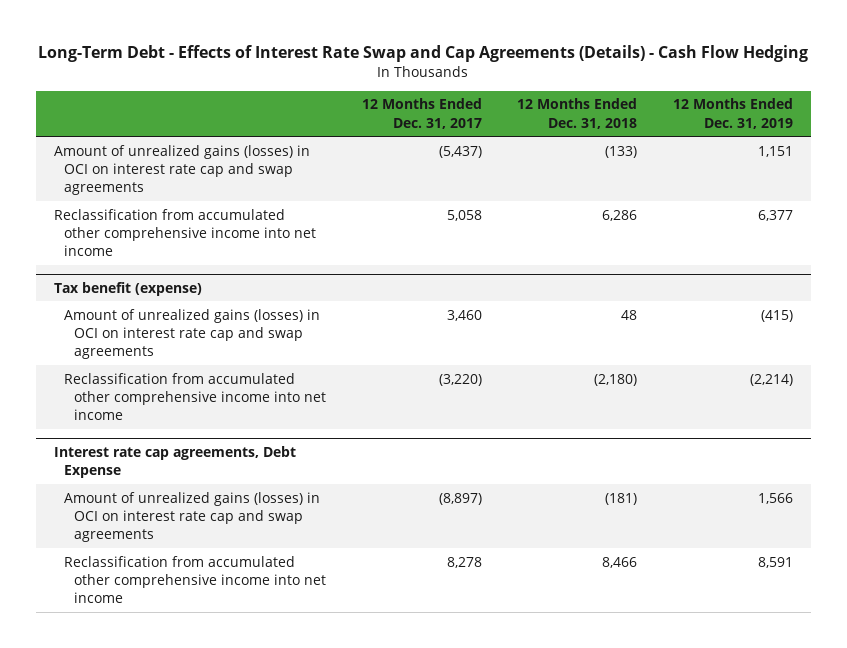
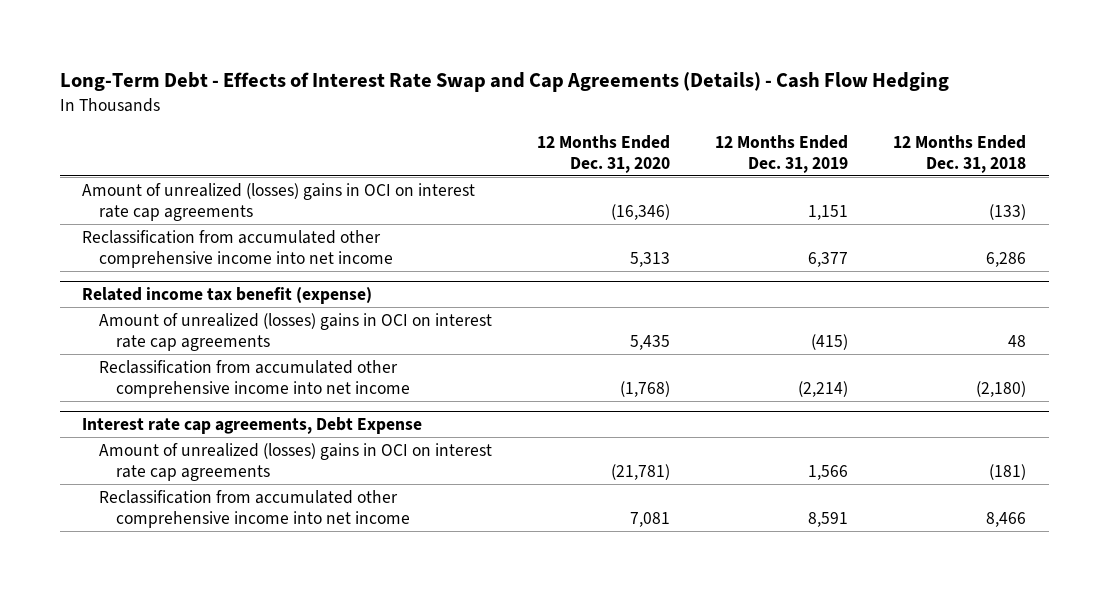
[361,98,482,129] 12 Months Ended Dec. 31, 2017 -> none
none -> [537,134,671,173] 12 Months Ended Dec. 31, 2020
[53,144,310,196] Amount of unrealized gains (losses) in OCI on interest rate cap and swap agreements -> [82,182,476,221] Amount of unrealized (losses) gains in OCI on interest rate cap agreements
[53,281,202,296] Tax benefit (expense) -> [82,287,373,305] Related income tax benefit (expense)
[63,308,320,360] Amount of unrealized gains (losses) in OCI on interest rate cap and swap agreements -> [99,312,493,351] Amount of unrealized (losses) gains in OCI on interest rate cap agreements
[63,491,320,543] Amount of unrealized gains (losses) in OCI on interest rate cap and swap agreements -> [99,442,493,481] Amount of unrealized (losses) gains in OCI on interest rate cap agreements

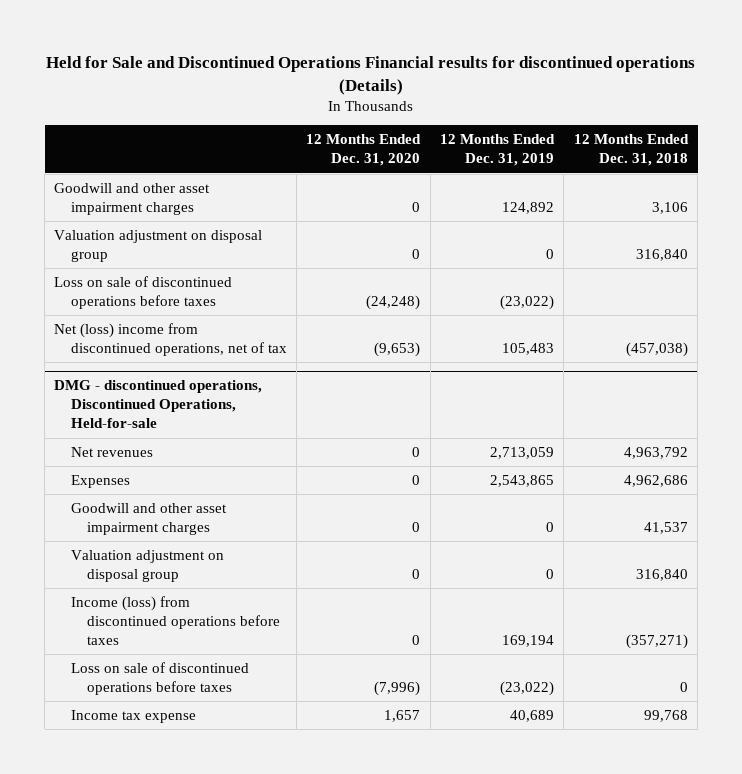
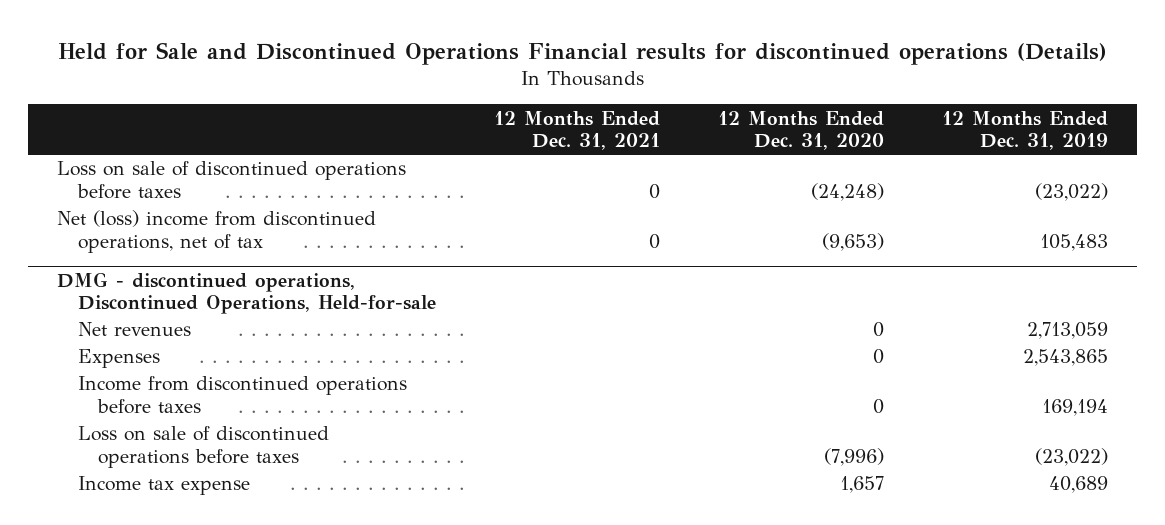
[573,134,689,167] 12 Months Ended Dec. 31, 2018 -> none
none -> [493,110,660,151] 12 Months Ended Dec. 31, 2021
[54,182,211,215] Goodwill and other asset impairment charges -> none
[54,229,263,262] Valuation adjustment on disposal group -> none
[70,502,227,535] Goodwill and other asset impairment charges -> none
[70,549,224,582] Valuation adjustment on disposal group -> none
[70,595,280,645] Income (loss) from discontinued operations before taxes -> [77,376,407,415] Income from discontinued operations before taxes

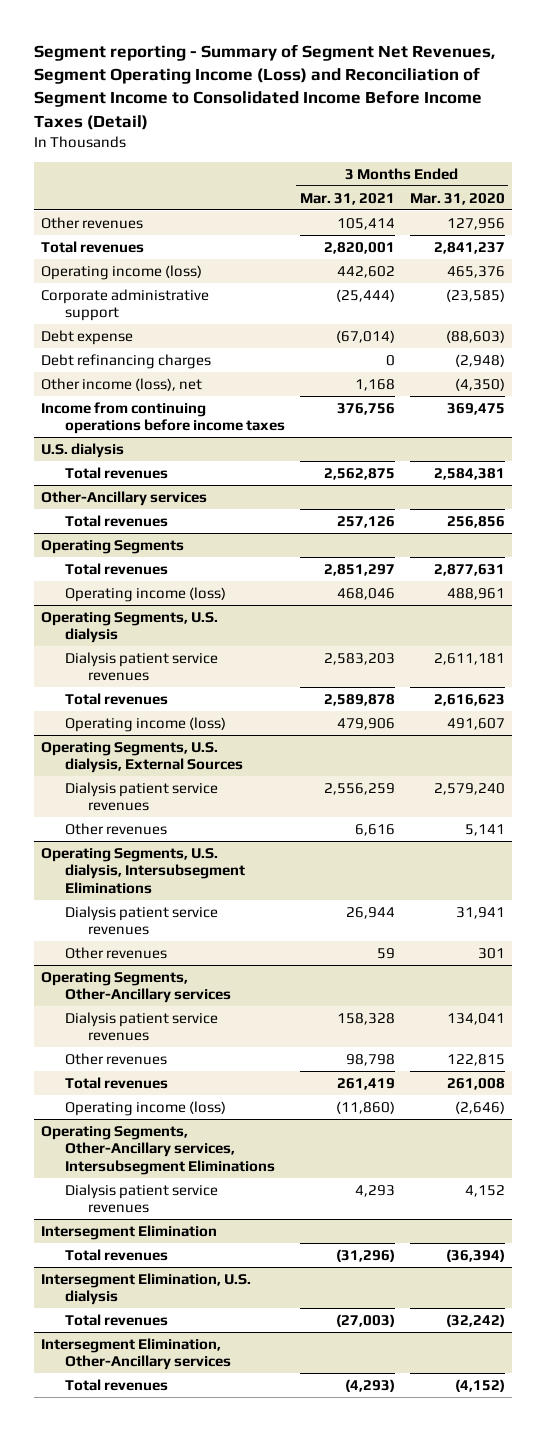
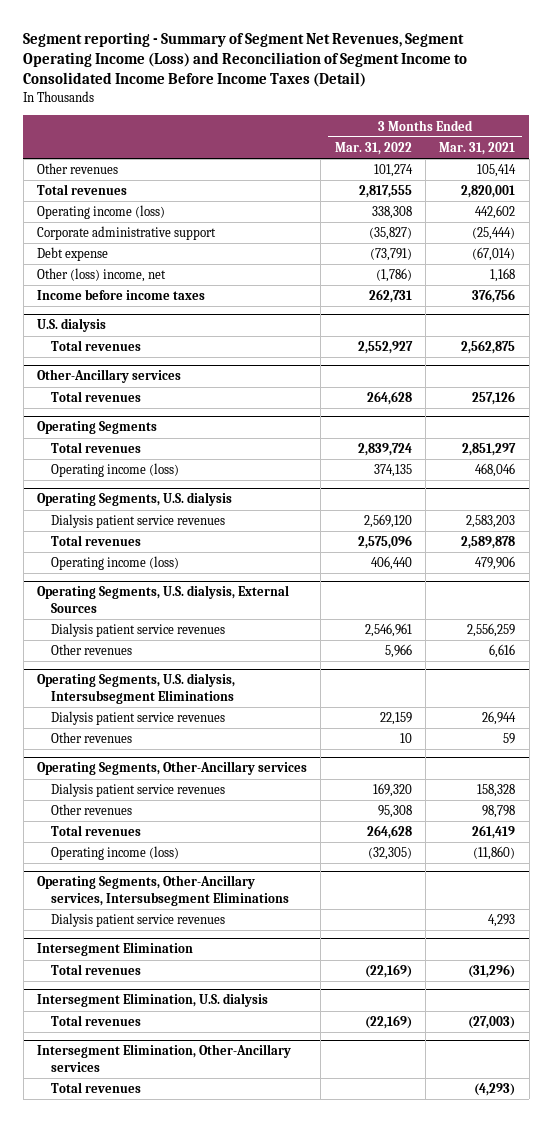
[409,192,505,205] Mar. 31, 2020 -> none
none -> [334,142,412,156] Mar. 31, 2022
[41,353,212,369] Debt refinancing charges -> none
[41,377,203,391] Other income (loss), net -> [37,268,167,283] Other (loss) income, net
[41,401,285,435] Income from continuing operations before income taxes -> [37,289,206,301] Income before income taxes

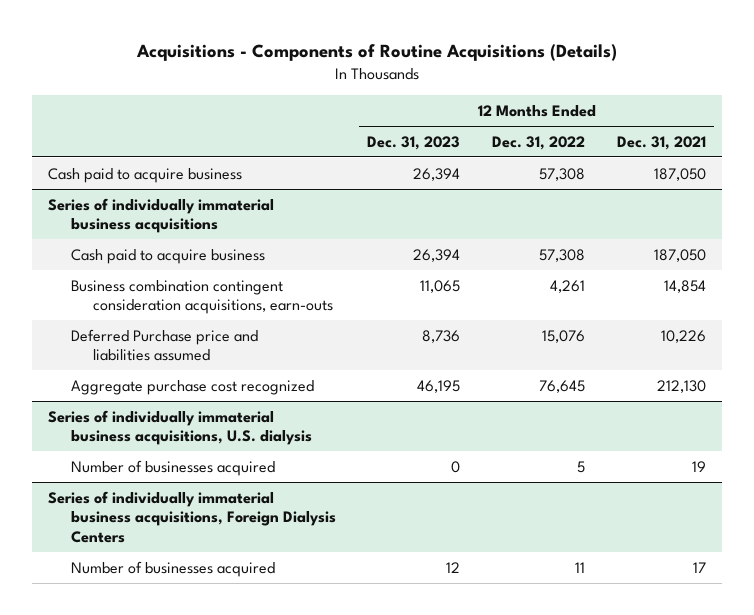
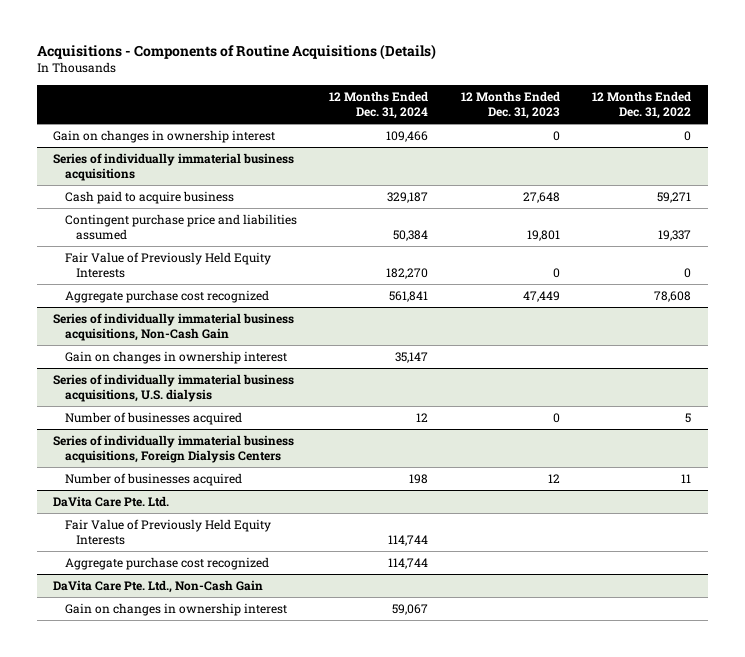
[616,135,706,150] Dec. 31, 2021 -> none
none -> [329,90,429,119] 12 Months Ended Dec. 31, 2024
[48,167,243,183] Cash paid to acquire business -> none
none -> [53,130,276,144] Gain on changes in ownership interest
[70,279,334,315] Business combination contingent consideration acquisitions, earn-outs -> none
[413,248,461,262] 26,394 -> [522,192,560,204] 27,648
[539,248,586,262] 57,308 -> [657,192,692,204] 59,271
[70,328,258,362] Deferred Purchase price and liabilities assumed -> [64,214,297,241] Contingent purchase price and liabilities assumed
[422,329,461,343] 8,736 -> [526,230,560,242] 19,801
[542,329,586,343] 15,076 -> [658,230,692,242] 19,337
none -> [64,252,271,279] Fair Value of Previously Held Equity Interests
[417,379,461,393] 46,195 -> [522,291,560,303] 47,449
[539,379,586,393] 76,645 -> [654,291,692,303] 78,608
none -> [53,313,295,342] Series of individually immaterial business acquisitions, Non-Cash Gain
none -> [64,351,287,365] Gain on changes in ownership interest
none -> [53,496,170,508] DaVita Care Pte. Ltd.
none -> [64,519,271,546] Fair Value of Previously Held Equity Interests
none -> [64,557,269,571] Aggregate purchase cost recognized
none -> [53,580,264,594] DaVita Care Pte. Ltd., Non-Cash Gain
none -> [64,603,287,617] Gain on changes in ownership interest

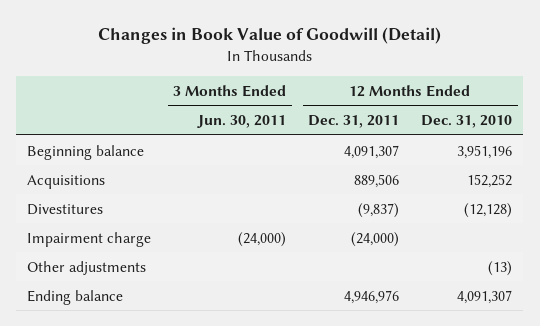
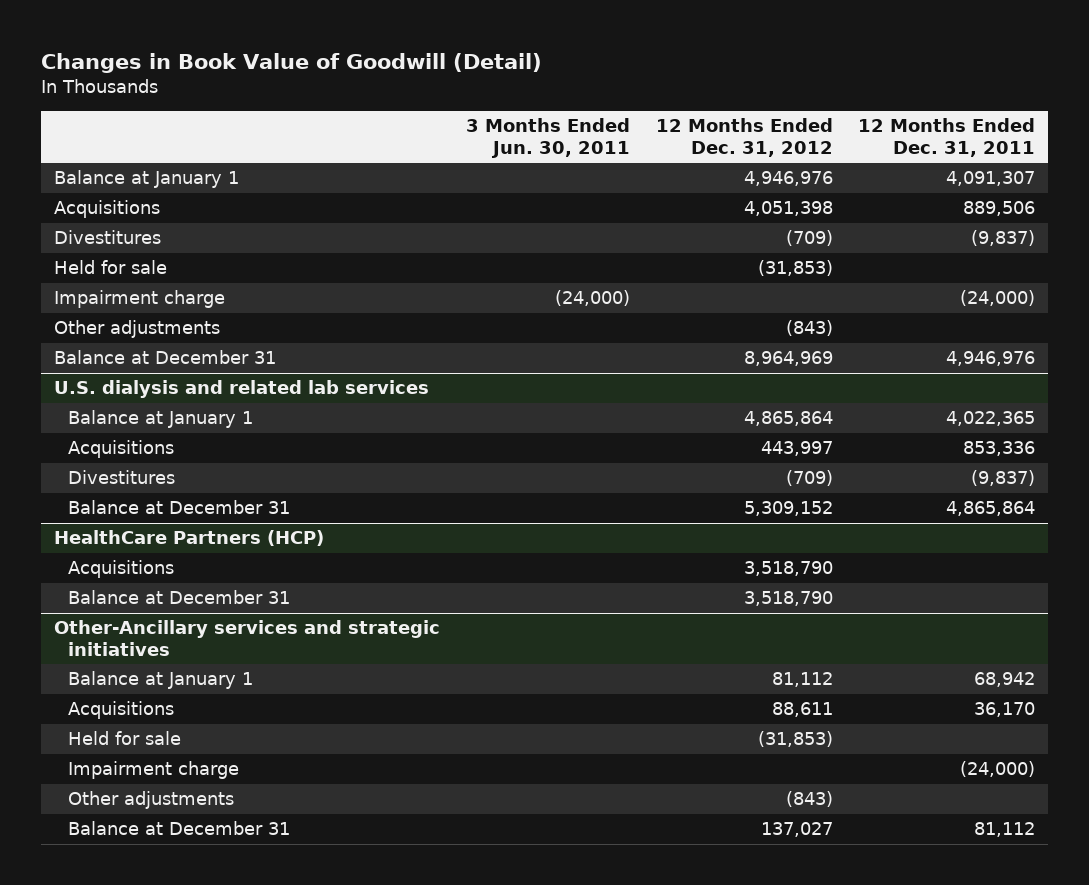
[421,114,513,128] Dec. 31, 2010 -> none
none -> [655,118,833,157] 12 Months Ended Dec. 31, 2012
[27,144,145,160] Beginning balance -> [54,170,240,189] Balance at January 1
none -> [54,260,168,275] Held for sale
[27,289,124,305] Ending balance -> [54,350,277,365] Balance at December 31
none -> [54,380,430,399] U.S. dialysis and related lab services
none -> [68,410,254,429] Balance at January 1
none -> [68,440,175,459] Acquisitions
none -> [68,470,176,485] Divestitures
none -> [68,500,291,515] Balance at December 31
none -> [54,530,325,547] HealthCare Partners (HCP)
none -> [68,560,175,579] Acquisitions
none -> [68,590,291,605] Balance at December 31
none -> [54,620,441,657] Other-Ancillary services and strategic initiatives
none -> [68,671,254,690] Balance at January 1
none -> [68,701,175,720] Acquisitions
none -> [68,731,182,746] Held for sale
none -> [68,761,240,780] Impairment charge
none -> [68,791,235,810] Other adjustments
none -> [68,821,291,836] Balance at December 31

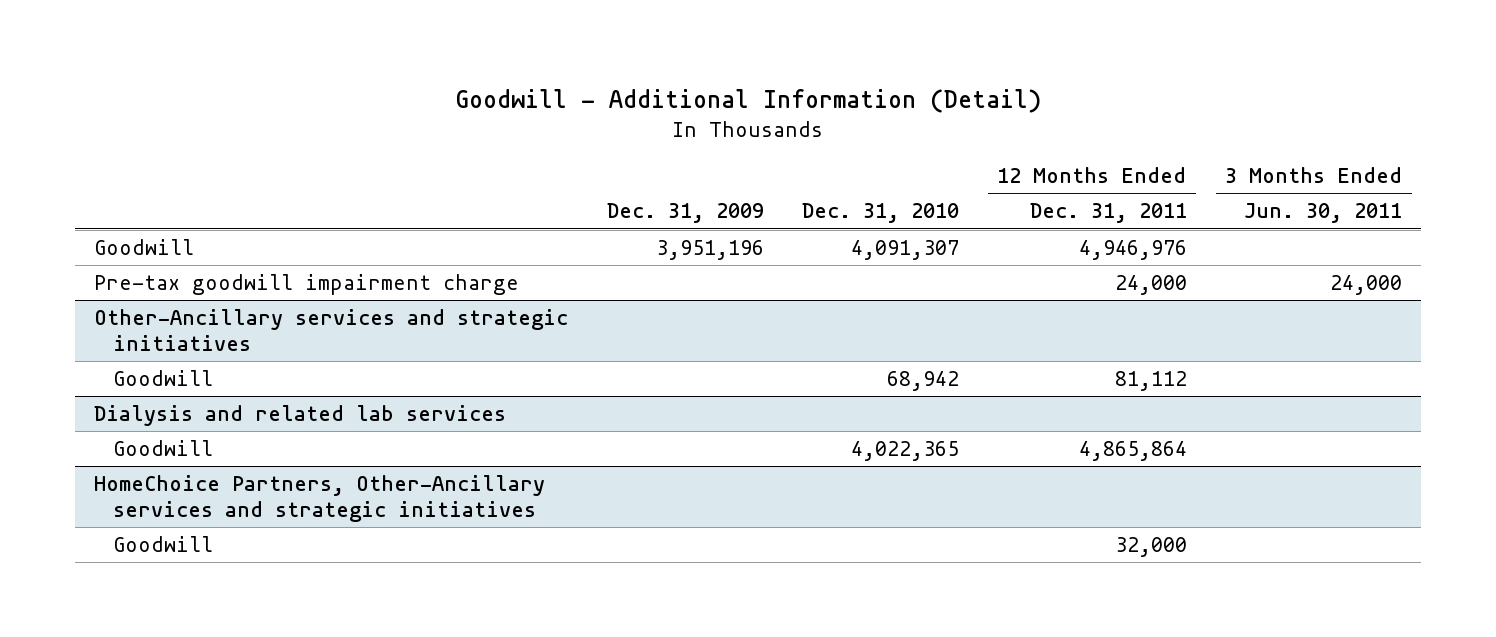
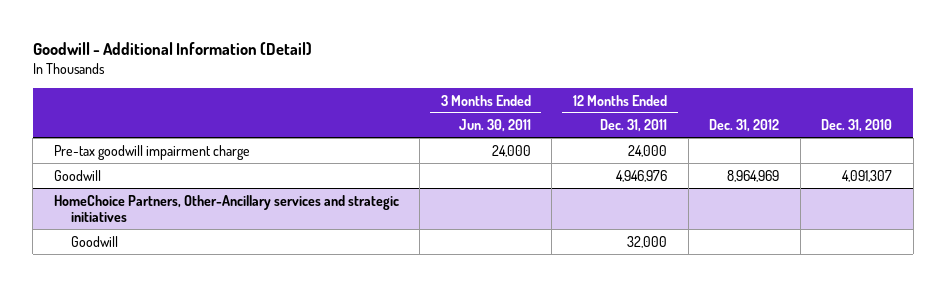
[606,203,764,224] Dec. 31, 2009 -> none
none -> [709,119,780,133] Dec. 31, 2012
[94,308,569,351] Other-Ancillary services and strategic initiatives -> none
[112,369,213,386] Goodwill -> none
[94,404,507,426] Dialysis and related lab services -> none
[112,439,213,456] Goodwill -> none
[94,238,195,255] Goodwill -> [53,169,101,181] Goodwill

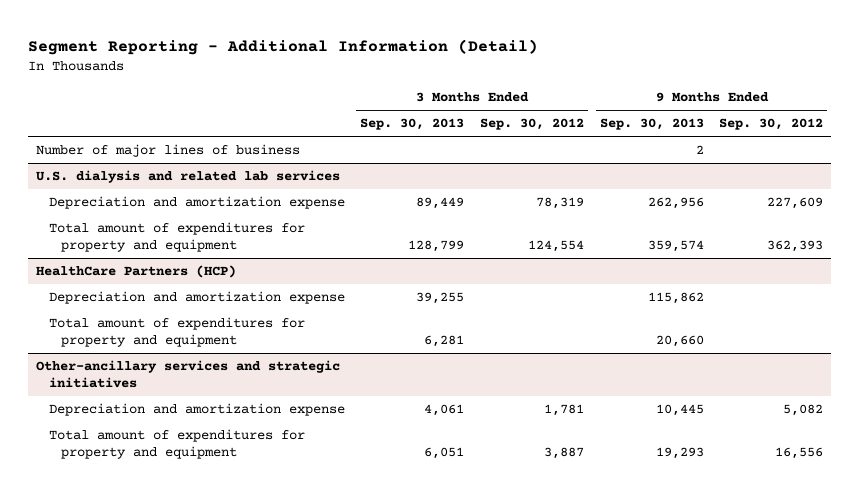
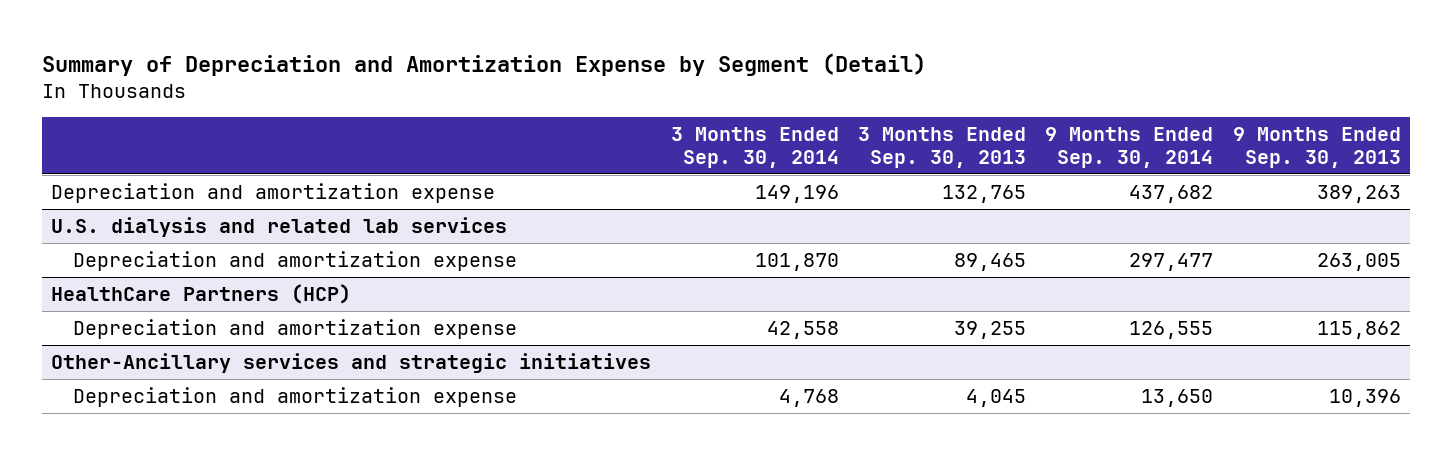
[28,38,539,55] Segment Reporting - Additional Information (Detail) -> [41,52,926,76] Summary of Depreciation and Amortization Expense by Segment (Detail)
[479,118,584,131] Sep. 30, 2012 -> none
[719,118,824,131] Sep. 30, 2012 -> none
none -> [670,126,839,168] 3 Months Ended Sep. 30, 2014
none -> [1045,126,1214,168] 9 Months Ended Sep. 30, 2014
[36,144,301,158] Number of major lines of business -> none
none -> [51,182,496,203] Depreciation and amortization expense
[48,222,305,252] Total amount of expenditures for property and equipment -> none
[416,197,465,210] 89,449 -> [953,252,1026,271] 89,465
[647,197,704,210] 262,956 -> [1316,252,1401,271] 263,005
[48,317,305,347] Total amount of expenditures for property and equipment -> none
[48,429,305,459] Total amount of expenditures for property and equipment -> none
[36,360,341,388] Other-ancillary services and strategic initiatives -> [51,352,652,373] Other-Ancillary services and strategic initiatives
[424,404,465,417] 4,061 -> [965,388,1026,407] 4,045
[655,404,704,417] 10,445 -> [1328,388,1401,407] 10,396

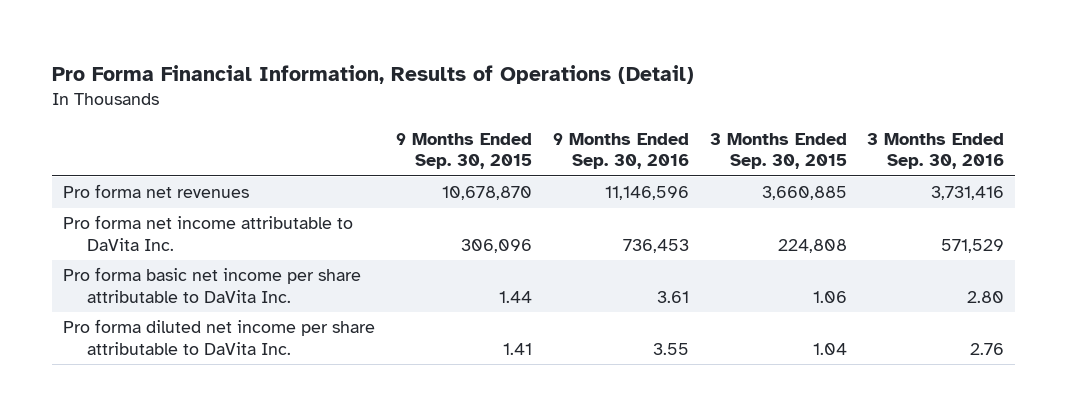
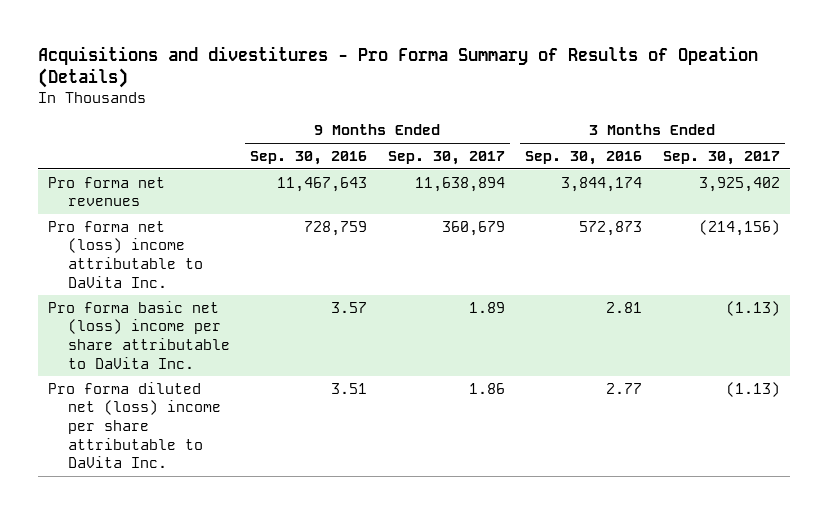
[52,64,695,84] Pro Forma Financial Information, Results of Operations (Detail) -> [37,45,758,89] Acquisitions and divestitures - Pro Forma Summary of Results of Opeation (Details)
[395,132,532,170] 9 Months Ended Sep. 30, 2015 -> none
[709,132,847,170] 3 Months Ended Sep. 30, 2015 -> none
none -> [387,150,505,165] Sep. 30, 2017
none -> [662,150,780,165] Sep. 30, 2017
[604,186,689,201] 11,146,596 -> [277,176,368,192] 11,467,643
[931,186,1005,201] 3,731,416 -> [561,176,643,192] 3,844,174
[62,215,353,252] Pro forma net income attributable to DaVita Inc. -> [48,220,203,288] Pro forma net (loss) income attributable to DaVita Inc.
[622,239,689,254] 736,453 -> [304,220,368,236] 728,759
[941,239,1005,254] 571,529 -> [579,220,643,236] 572,873
[62,267,361,304] Pro forma basic net income per share attributable to DaVita Inc. -> [48,300,230,369] Pro forma basic net (loss) income per share attributable to DaVita Inc.
[656,291,689,304] 3.61 -> [331,301,368,313] 3.57
[967,291,1005,304] 2.80 -> [606,301,643,313] 2.81
[62,319,375,356] Pro forma diluted net income per share attributable to DaVita Inc. -> [48,381,221,469] Pro forma diluted net (loss) income per share attributable to DaVita Inc.
[652,343,689,356] 3.55 -> [331,382,368,394] 3.51
[970,343,1005,356] 2.76 -> [606,382,643,394] 2.77

